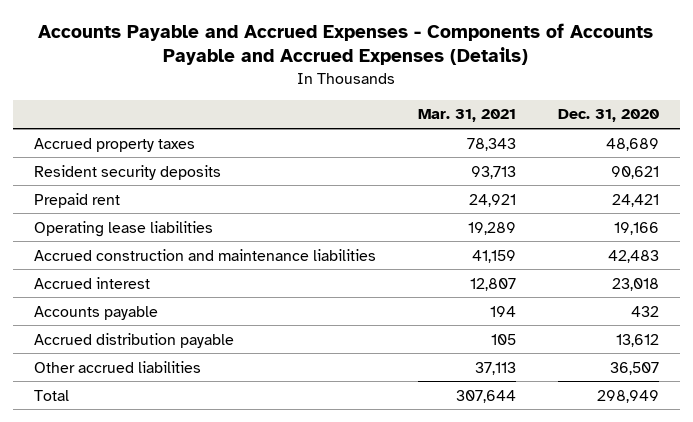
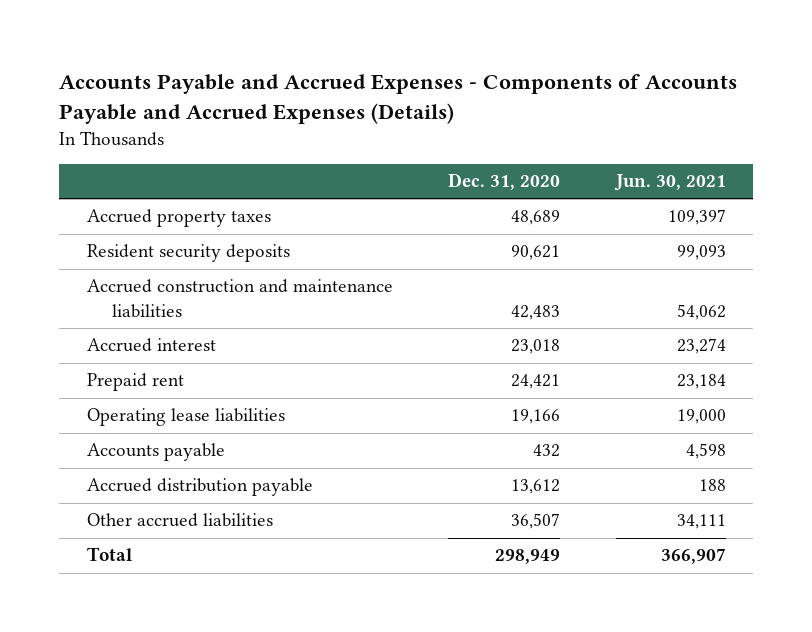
[417,109,516,123] Mar. 31, 2021 -> none
none -> [613,174,726,192] Jun. 30, 2021
[33,192,120,208] Prepaid rent -> [86,373,184,392] Prepaid rent
[33,220,213,237] Operating lease liabilities -> [86,408,285,427] Operating lease liabilities

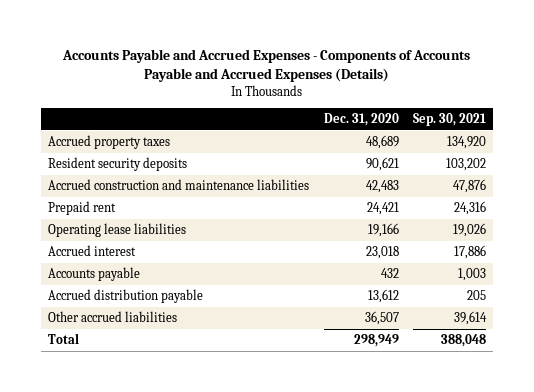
[613,174,726,192] Jun. 30, 2021 -> none
none -> [412,113,486,127] Sep. 30, 2021
[86,338,216,353] Accrued interest -> [48,244,137,256] Accrued interest

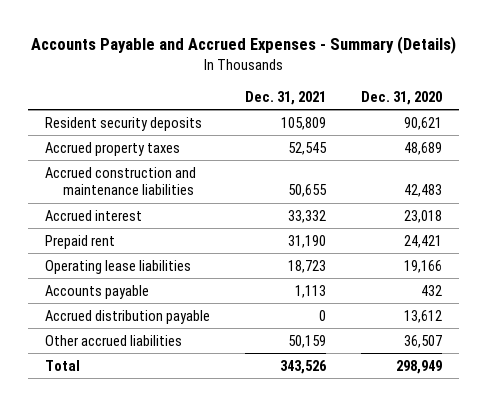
[62,49,471,83] Accounts Payable and Accrued Expenses - Components of Accounts Payable and Accrued Expenses (Details) -> [30,36,456,55] Accounts Payable and Accrued Expenses - Summary (Details)
[412,113,486,127] Sep. 30, 2021 -> none
none -> [245,90,327,105] Dec. 31, 2021
[48,134,171,149] Accrued property taxes -> [45,141,181,156] Accrued property taxes
[48,244,137,256] Accrued interest -> [45,209,143,221] Accrued interest

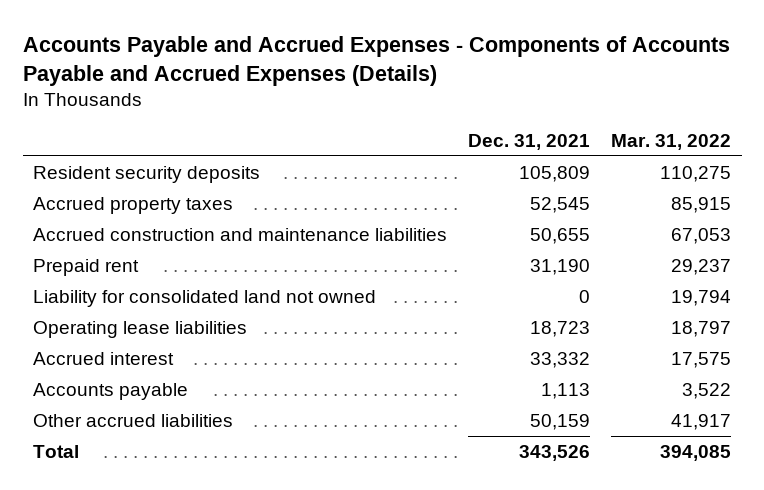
[30,36,456,55] Accounts Payable and Accrued Expenses - Summary (Details) -> [22,35,730,86] Accounts Payable and Accrued Expenses - Components of Accounts Payable and Accrued Expenses (Details)
[360,90,442,105] Dec. 31, 2020 -> none
none -> [611,133,732,150] Mar. 31, 2022
none -> [33,289,377,307] Liability for consolidated land not owned
[45,209,143,221] Accrued interest -> [33,351,175,365] Accrued interest
[45,309,211,324] Accrued distribution payable -> none

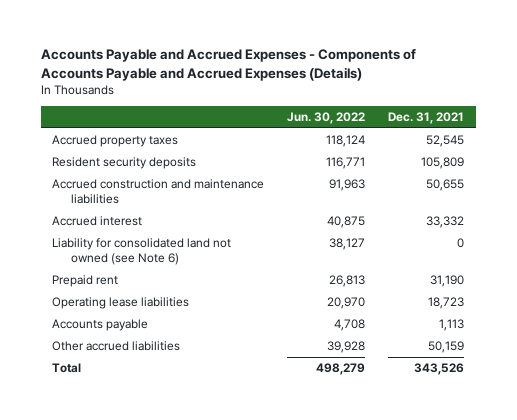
[611,133,732,150] Mar. 31, 2022 -> none
none -> [287,112,366,125] Jun. 30, 2022
[33,165,261,183] Resident security deposits -> [52,157,197,170] Resident security deposits
[33,351,175,365] Accrued interest -> [52,216,143,227] Accrued interest
none -> [52,238,232,266] Liability for consolidated land not owned (see Note 6)
[33,289,377,307] Liability for consolidated land not owned -> none

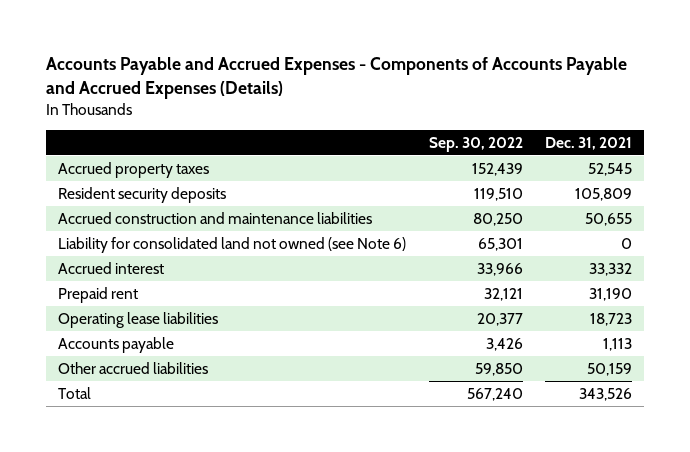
[287,112,366,125] Jun. 30, 2022 -> none
none -> [428,136,523,152] Sep. 30, 2022
[52,216,143,227] Accrued interest -> [57,261,164,274] Accrued interest

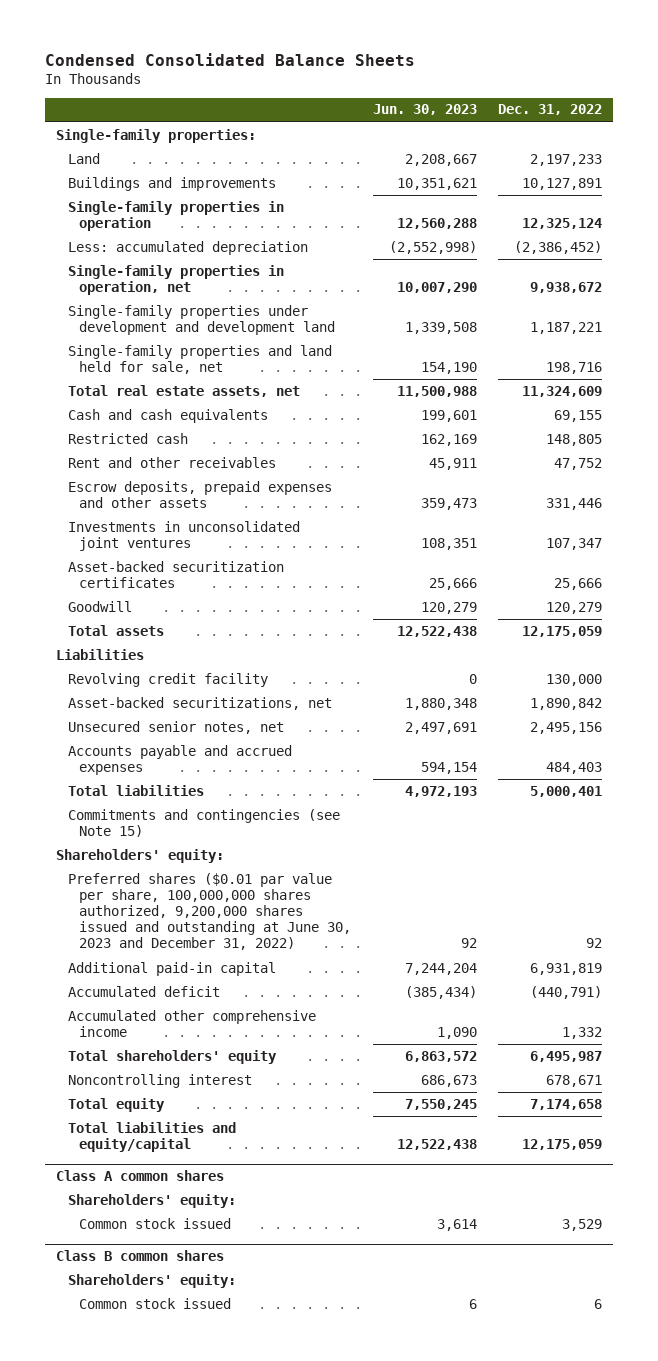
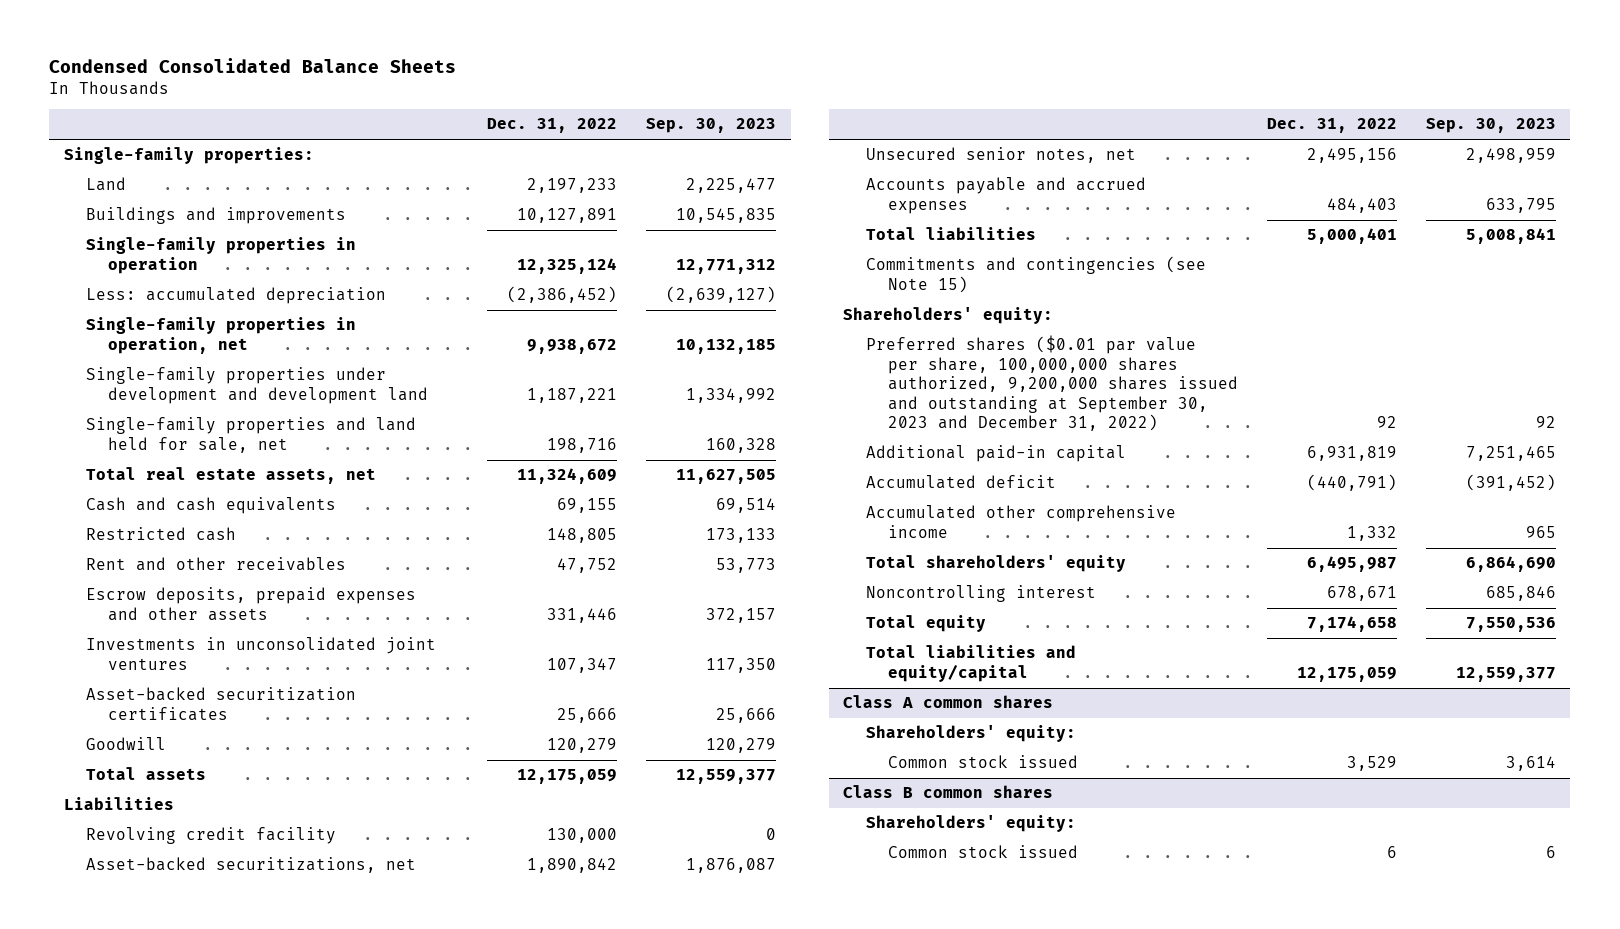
[372,104,477,116] Jun. 30, 2023 -> none
none -> [646,118,777,134] Sep. 30, 2023
[67,872,352,951] Preferred shares ($0.01 par value per share, 100,000,000 shares authorized, 9,200,000 shares issued and outstanding at June 30, 2023 and December 31, 2022) -> [865,335,1239,432] Preferred shares ($0.01 par value per share, 100,000,000 shares authorized, 9,200,000 shares issued and outstanding at September 30, 2023 and December 31, 2022)

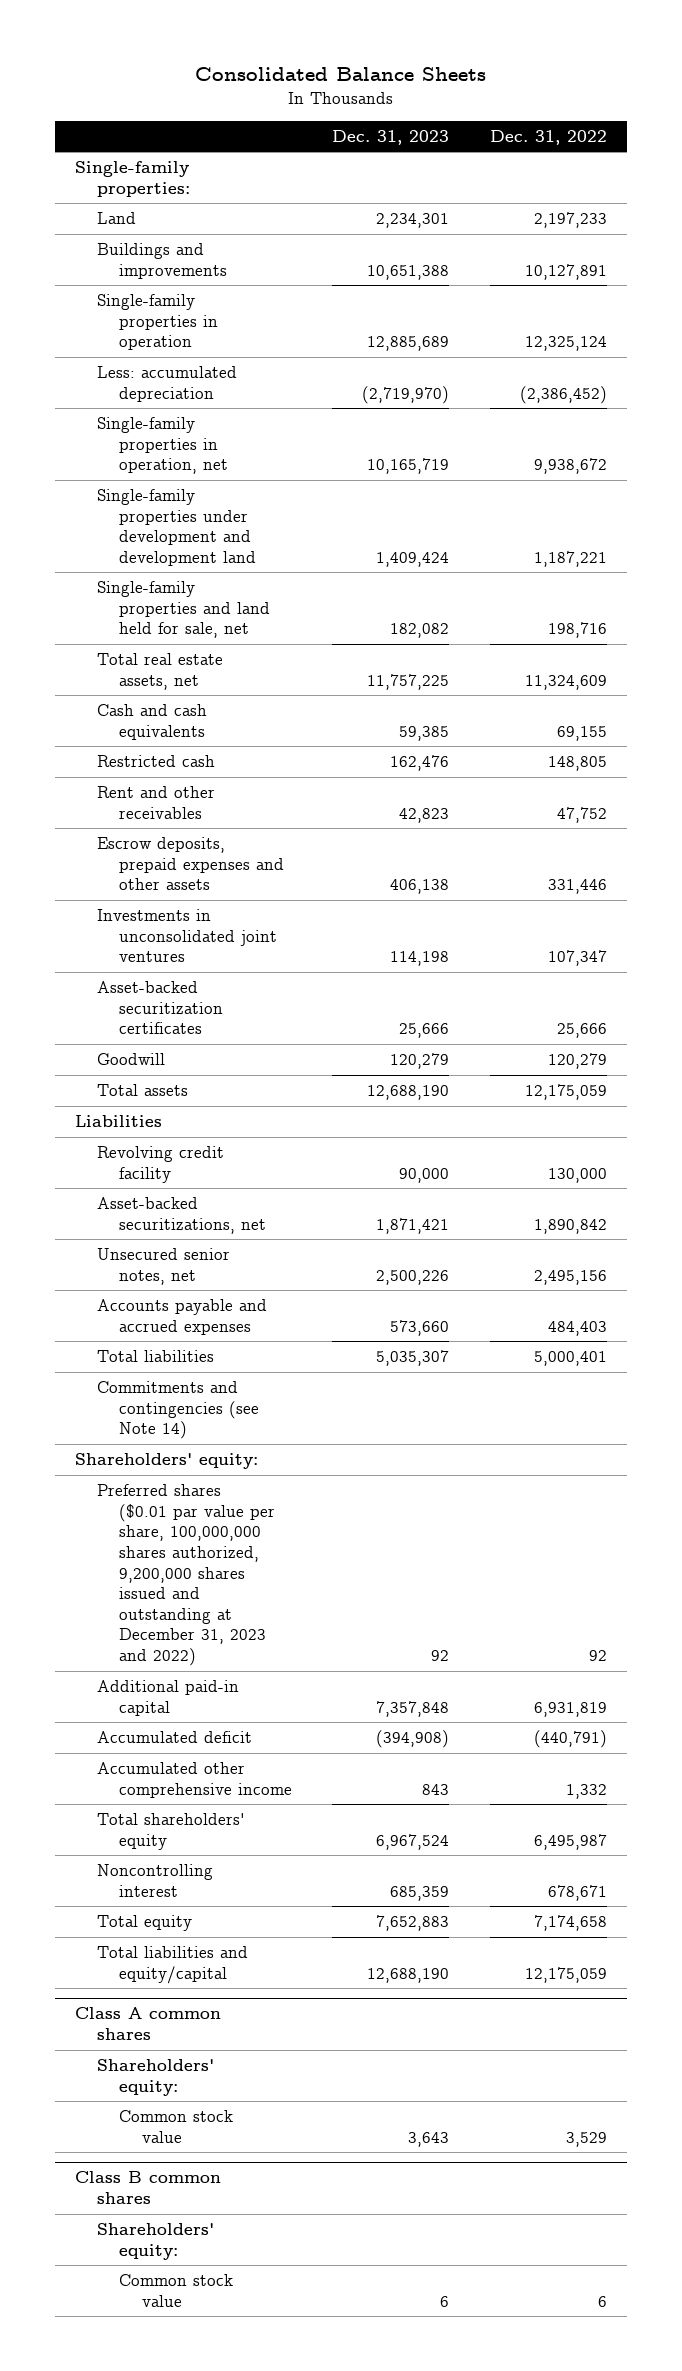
[49,57,457,73] Condensed Consolidated Balance Sheets -> [194,67,486,82] Consolidated Balance Sheets
[646,118,777,134] Sep. 30, 2023 -> none
none -> [332,129,450,145] Dec. 31, 2023
[865,256,1206,293] Commitments and contingencies (see Note 15) -> [97,1381,260,1440] Commitments and contingencies (see Note 14)
[865,335,1239,432] Preferred shares ($0.01 par value per share, 100,000,000 shares authorized, 9,200,000 shares issued and outstanding at September 30, 2023 and December 31, 2022) -> [97,1484,276,1667] Preferred shares ($0.01 par value per share, 100,000,000 shares authorized, 9,200,000 shares issued and outstanding at December 31, 2023 and 2022)
[888,755,1079,769] Common stock issued -> [119,2110,234,2143] Common stock value
[888,845,1079,859] Common stock issued -> [119,2274,234,2307] Common stock value

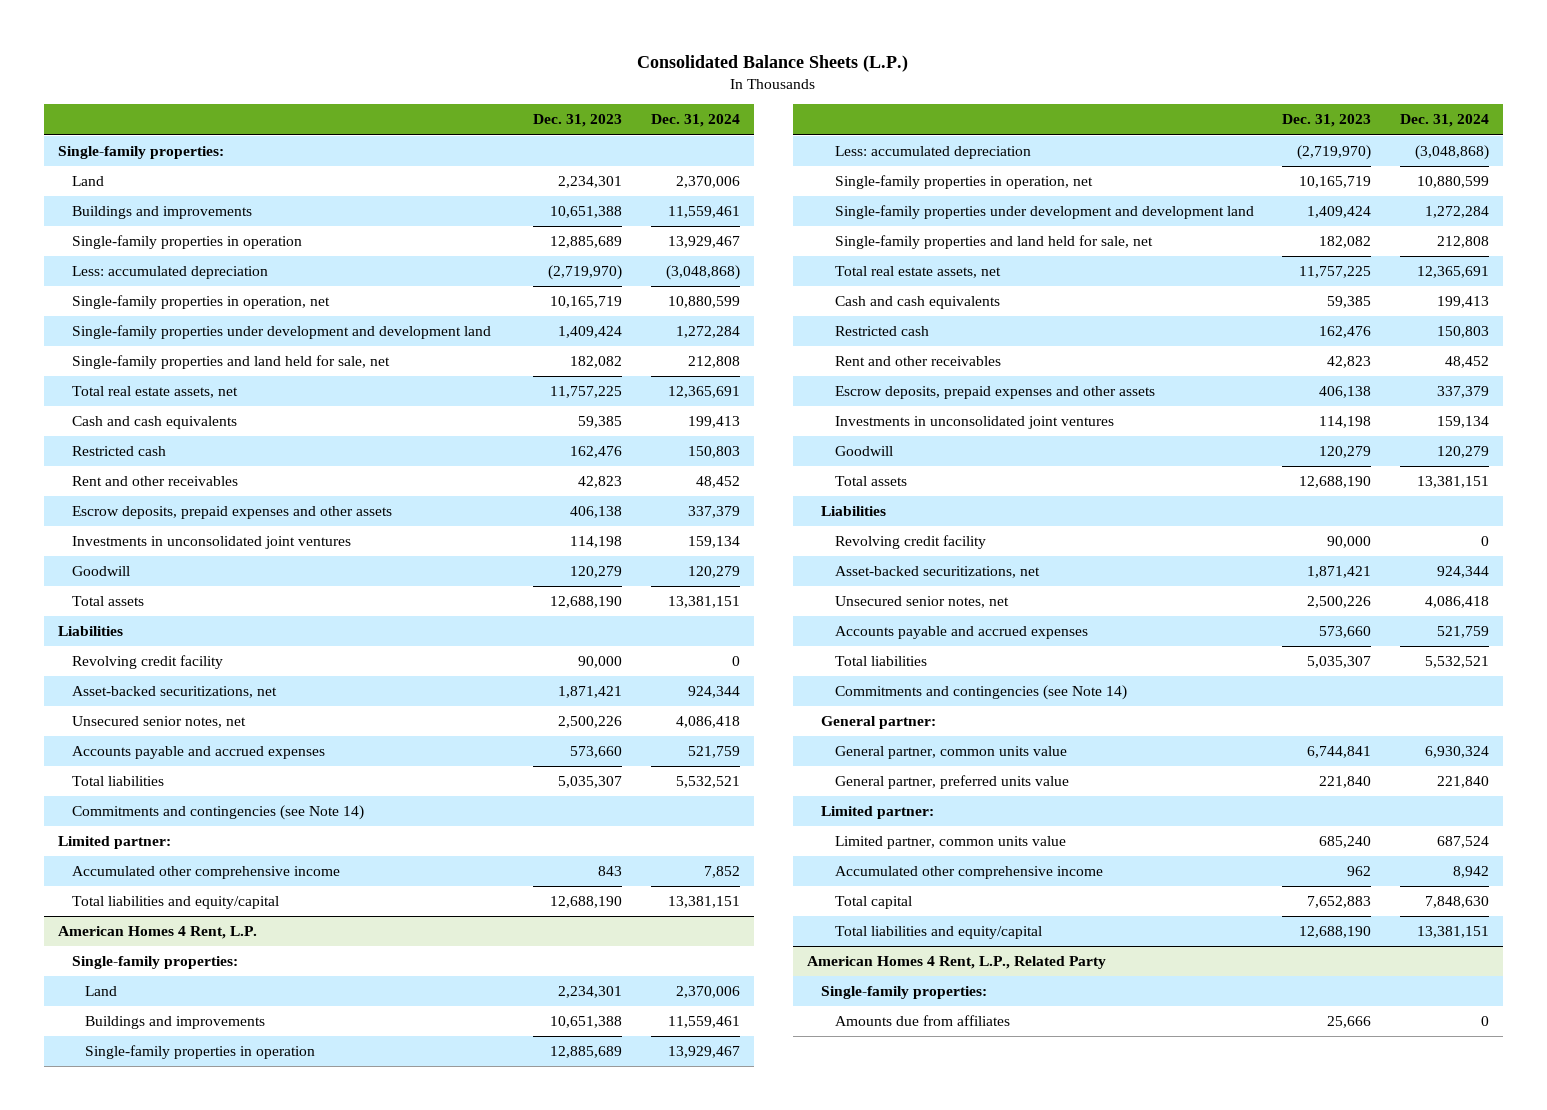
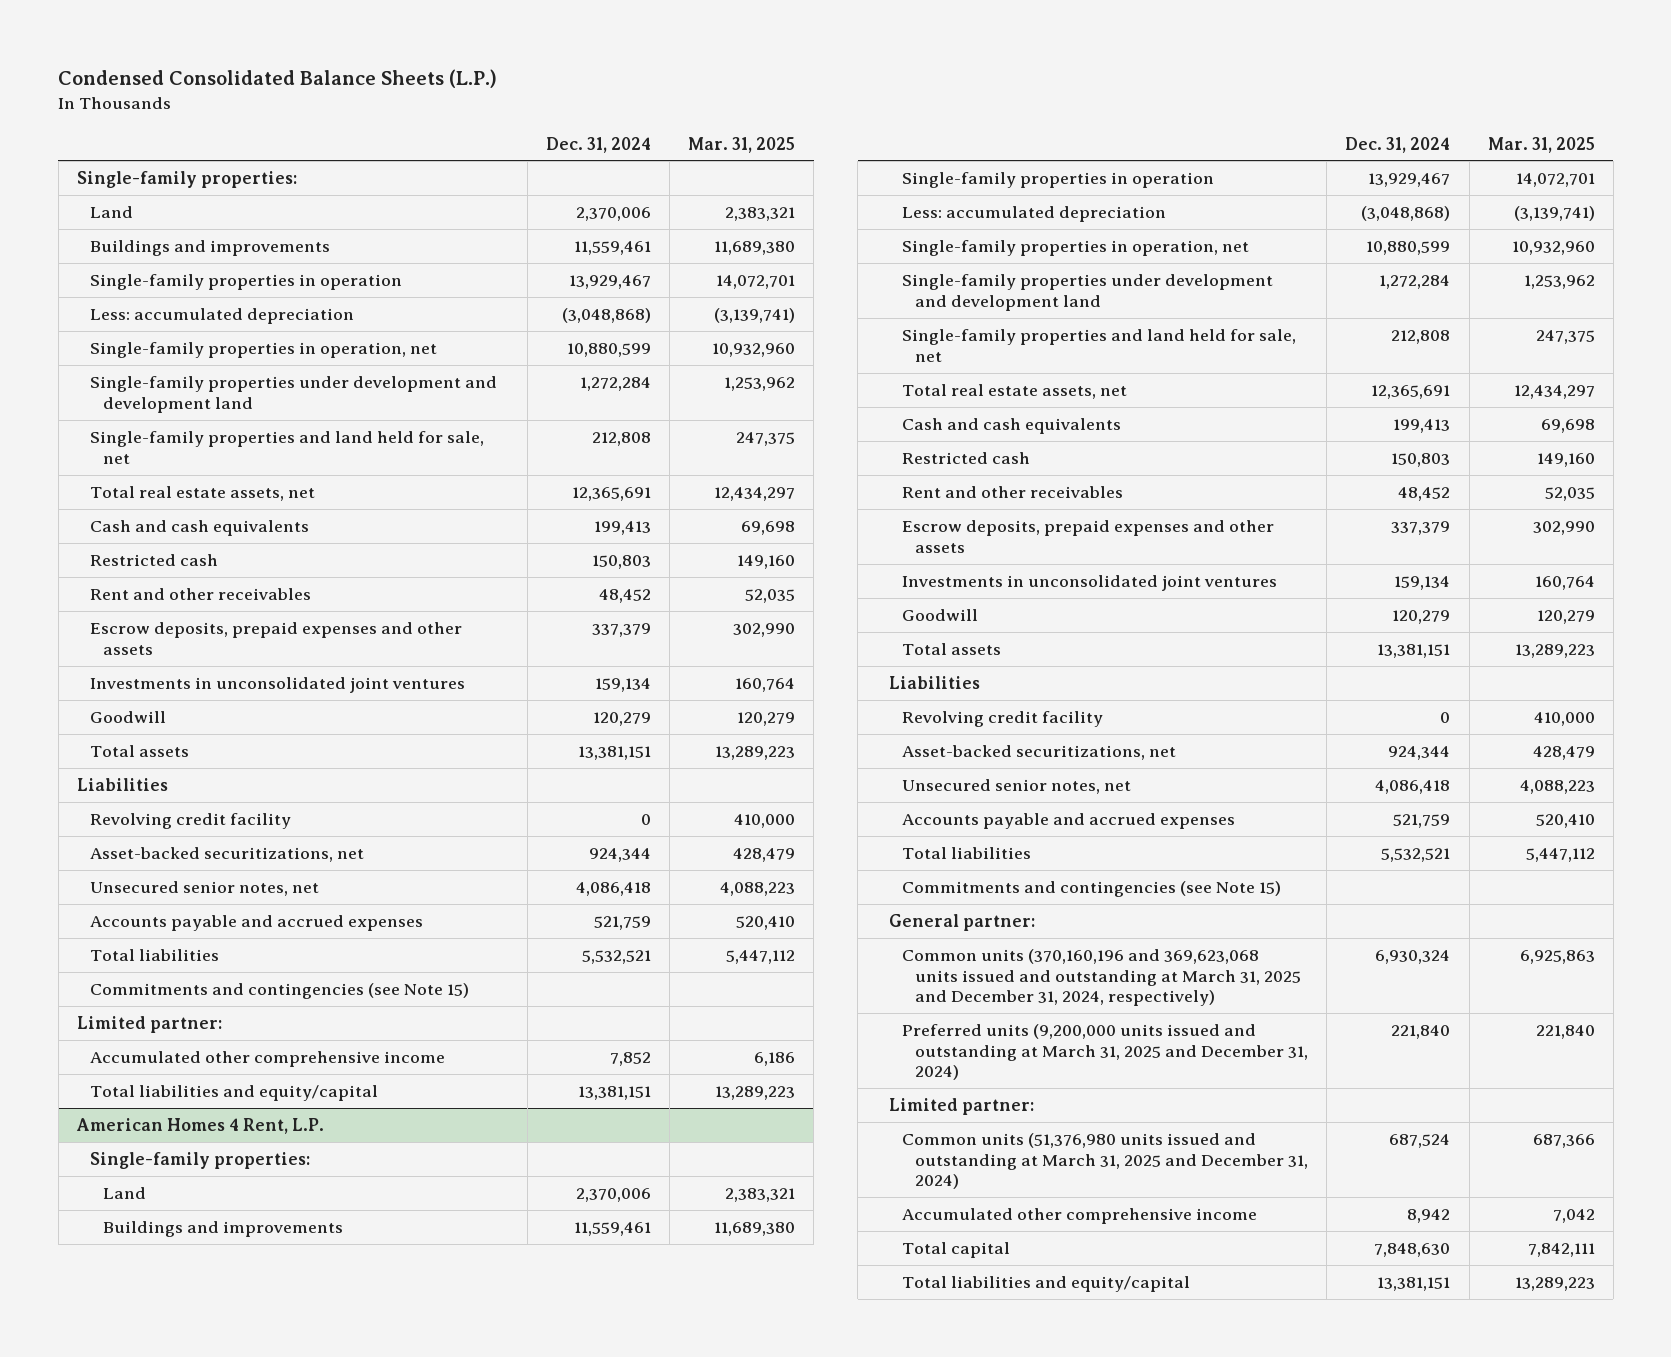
[637,54,909,72] Consolidated Balance Sheets (L.P.) -> [58,69,498,89] Condensed Consolidated Balance Sheets (L.P.)
[532,114,622,128] Dec. 31, 2023 -> none
none -> [688,136,796,153] Mar. 31, 2025
[71,805,364,821] Commitments and contingencies (see Note 14) -> [89,983,469,1000] Commitments and contingencies (see Note 15)
[834,685,1127,701] Commitments and contingencies (see Note 14) -> [902,881,1282,898] Commitments and contingencies (see Note 15)
[834,746,1067,760] General partner, common units value -> [902,949,1302,1007] Common units (370,160,196 and 369,623,068 units issued and outstanding at March 31, 2025 and December 31, 2024, respectively)
[834,775,1069,790] General partner, preferred units value -> [902,1024,1309,1081] Preferred units (9,200,000 units issued and outstanding at March 31, 2025 and December 31, 2024)
[834,836,1066,850] Limited partner, common units value -> [902,1133,1309,1190] Common units (51,376,980 units issued and outstanding at March 31, 2025 and December 31, 2024)
[807,956,1107,970] American Homes 4 Rent, L.P., Related Party -> none
[820,986,987,1000] Single-family properties: -> none
[834,1015,1010,1027] Amounts due from affiliates -> none

